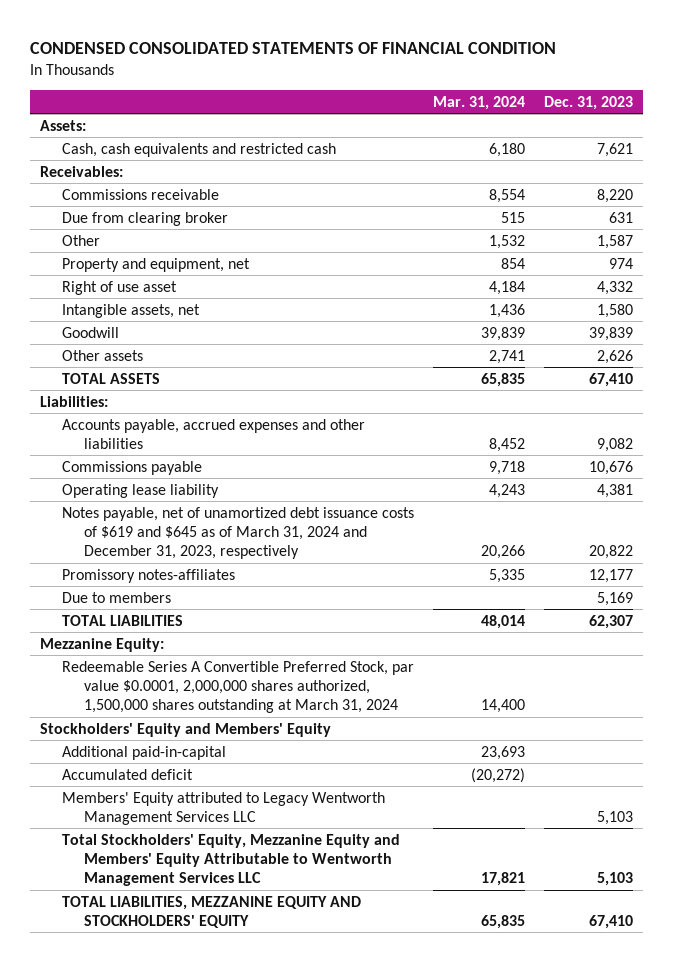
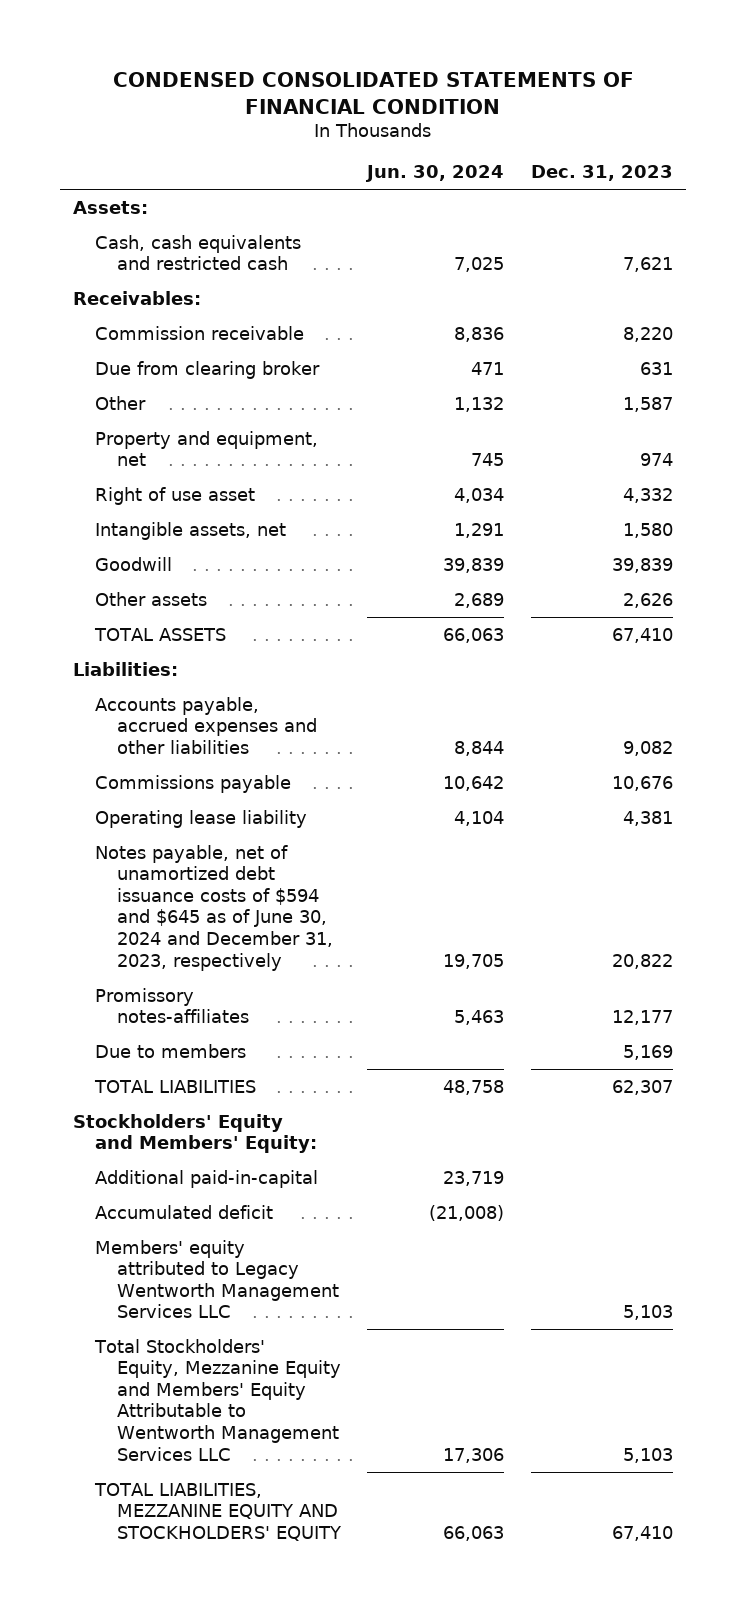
[433,95,526,110] Mar. 31, 2024 -> none
none -> [365,165,505,183] Jun. 30, 2024
[61,188,219,200] Commissions receivable -> [94,325,304,340] Commission receivable
[61,506,414,560] Notes payable, net of unamortized debt issuance costs of $619 and $645 as of March 31, 2024 and December 31, 2023, respectively -> [94,844,333,971] Notes payable, net of unamortized debt issuance costs of $594 and $645 as of June 30, 2024 and December 31, 2023, respectively
[39,637,164,652] Mezzanine Equity: -> none
[61,660,414,714] Redeemable Series A Convertible Preferred Stock, par value $0.0001, 2,000,000 shares authorized, 1,500,000 shares outstanding at March 31, 2024 -> none
[39,722,331,737] Stockholders' Equity and Members' Equity -> [72,1113,317,1154] Stockholders' Equity and Members' Equity:
[61,791,385,825] Members' Equity attributed to Legacy Wentworth Management Services LLC -> [94,1239,339,1319] Members' equity attributed to Legacy Wentworth Management Services LLC

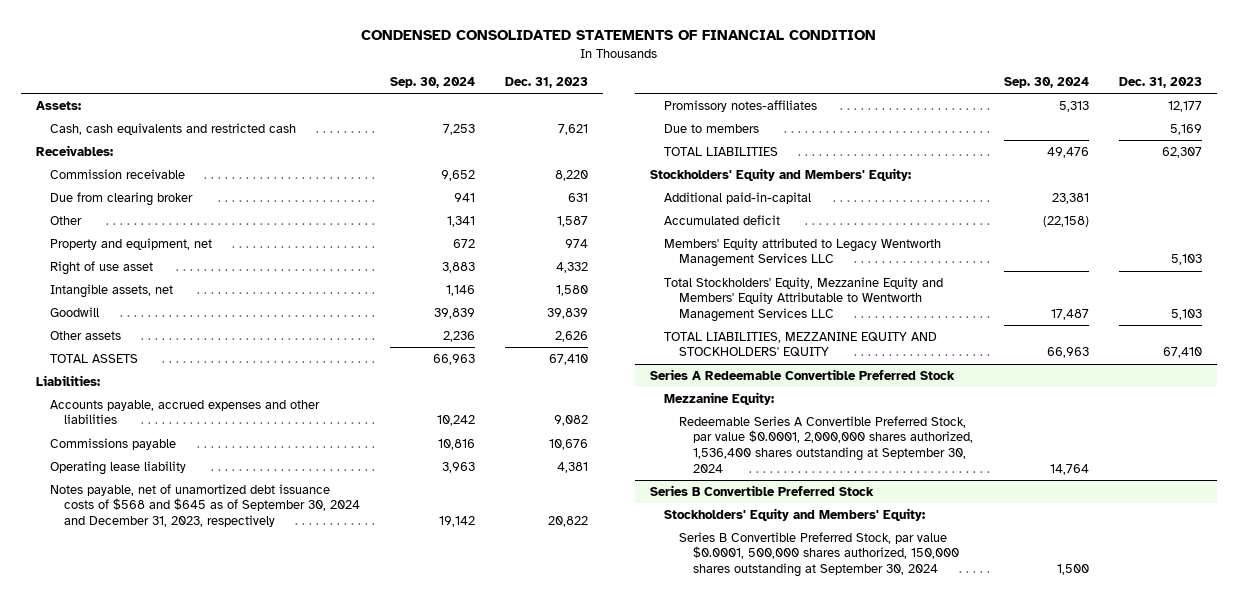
[365,165,505,183] Jun. 30, 2024 -> none
none -> [390,77,476,89] Sep. 30, 2024
[94,844,333,971] Notes payable, net of unamortized debt issuance costs of $594 and $645 as of June 30, 2024 and December 31, 2023, respectively -> [49,483,361,528] Notes payable, net of unamortized debt issuance costs of $568 and $645 as of September 30, 2024 and December 31, 2023, respectively
[94,1239,339,1319] Members' equity attributed to Legacy Wentworth Management Services LLC -> [664,237,942,268] Members' Equity attributed to Legacy Wentworth Management Services LLC
none -> [649,368,955,380] Series A Redeemable Convertible Preferred Stock
none -> [664,391,775,405] Mezzanine Equity:
none -> [678,415,974,473] Redeemable Series A Convertible Preferred Stock, par value $0.0001, 2,000,000 shares authorized, 1,536,400 shares outstanding at September 30, 2024
none -> [649,484,874,496] Series B Convertible Preferred Stock
none -> [664,507,926,521] Stockholders' Equity and Members' Equity:
none -> [678,531,960,578] Series B Convertible Preferred Stock, par value $0.0001, 500,000 shares authorized, 150,000 shares outstanding at September 30, 2024

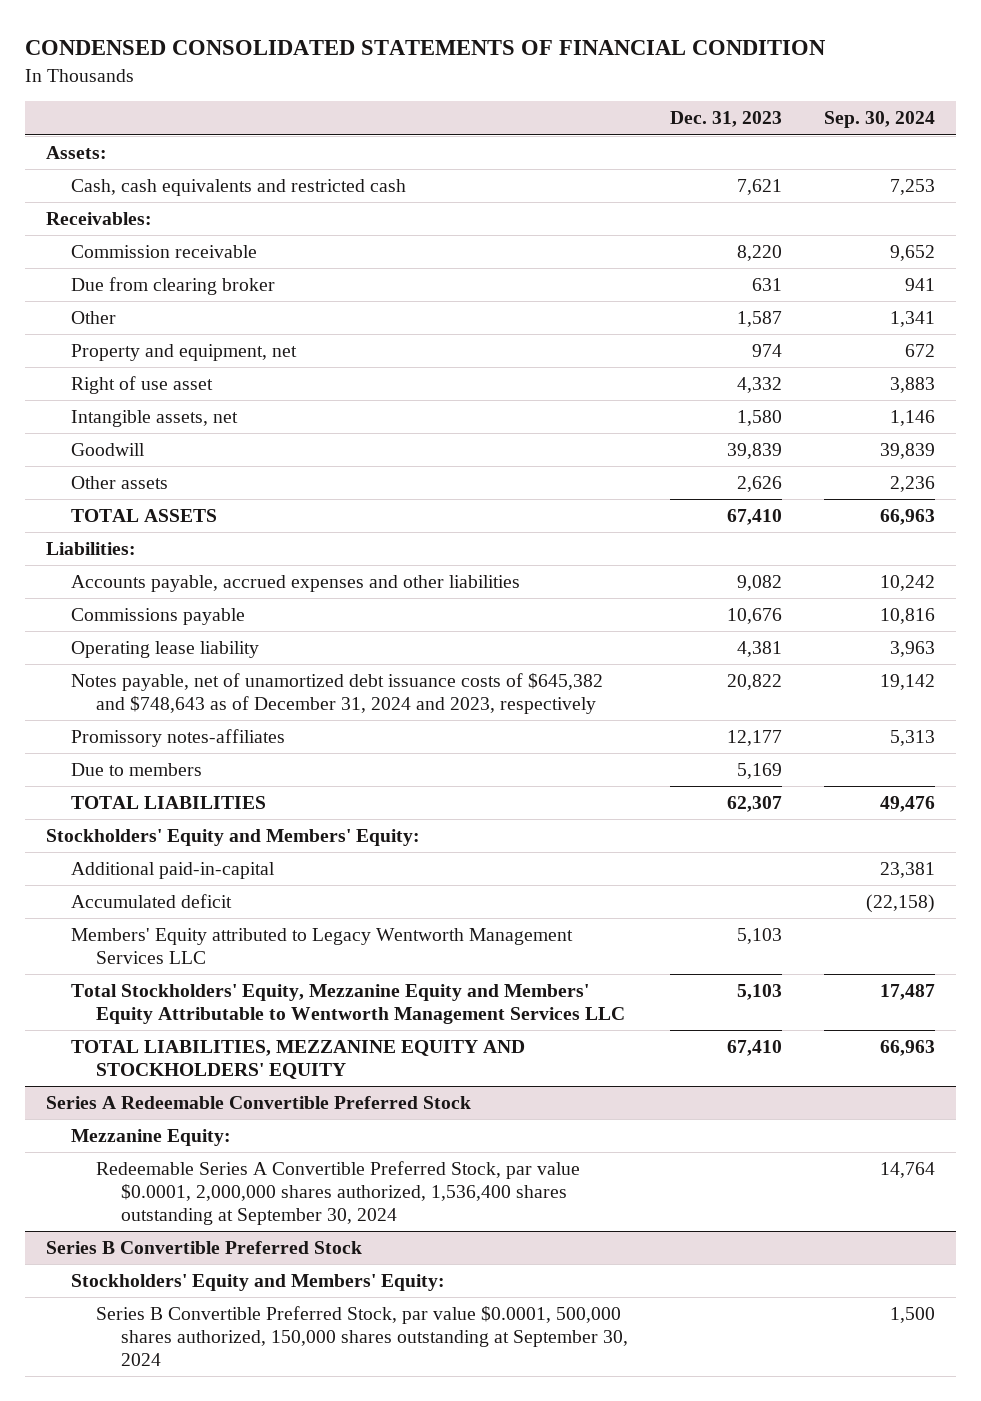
[49,483,361,528] Notes payable, net of unamortized debt issuance costs of $568 and $645 as of September 30, 2024 and December 31, 2023, respectively -> [70,672,603,715] Notes payable, net of unamortized debt issuance costs of $645,382 and $748,643 as of December 31, 2024 and 2023, respectively

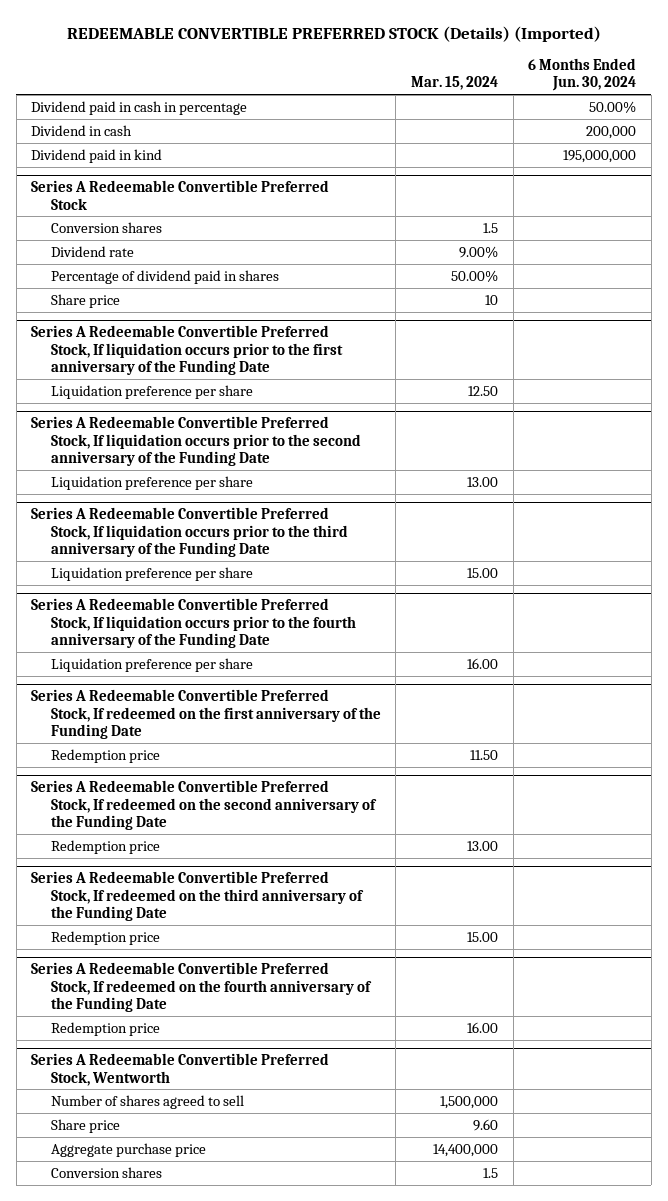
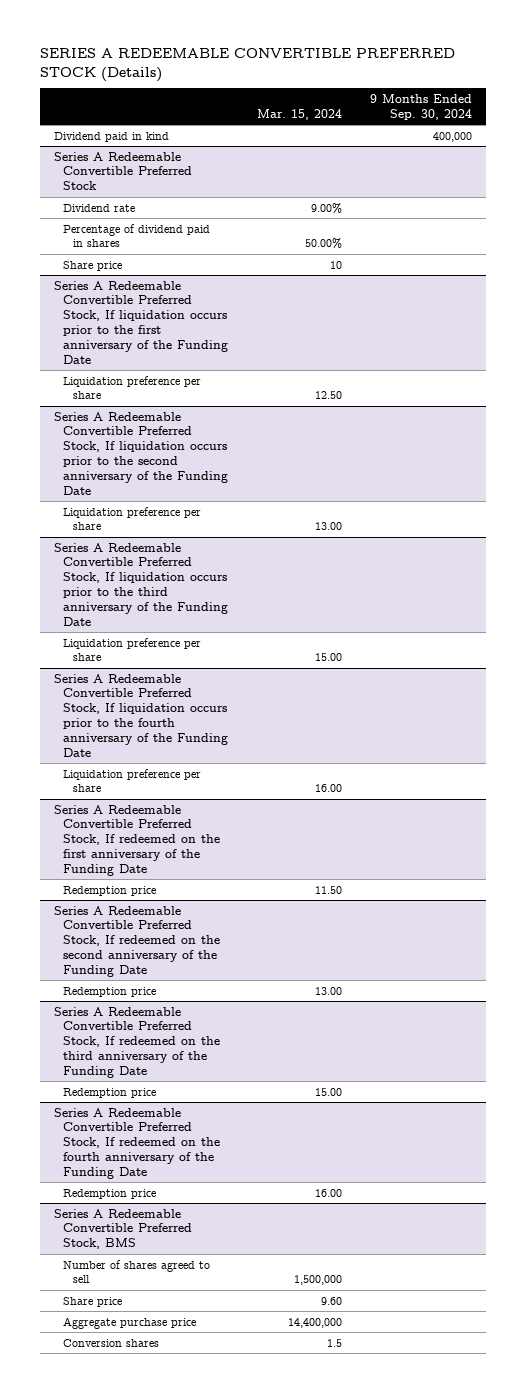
[66,25,601,42] REDEEMABLE CONVERTIBLE PREFERRED STOCK (Details) (Imported) -> [40,48,456,82] SERIES A REDEEMABLE CONVERTIBLE PREFERRED STOCK (Details)
[528,58,637,92] 6 Months Ended Jun. 30, 2024 -> none
none -> [369,93,472,120] 9 Months Ended Sep. 30, 2024
[31,100,248,115] Dividend paid in cash in percentage -> none
[31,124,133,136] Dividend in cash -> none
[50,221,162,233] Conversion shares -> none
[31,1053,330,1086] Series A Redeemable Convertible Preferred Stock, Wentworth -> [54,1208,193,1250] Series A Redeemable Convertible Preferred Stock, BMS

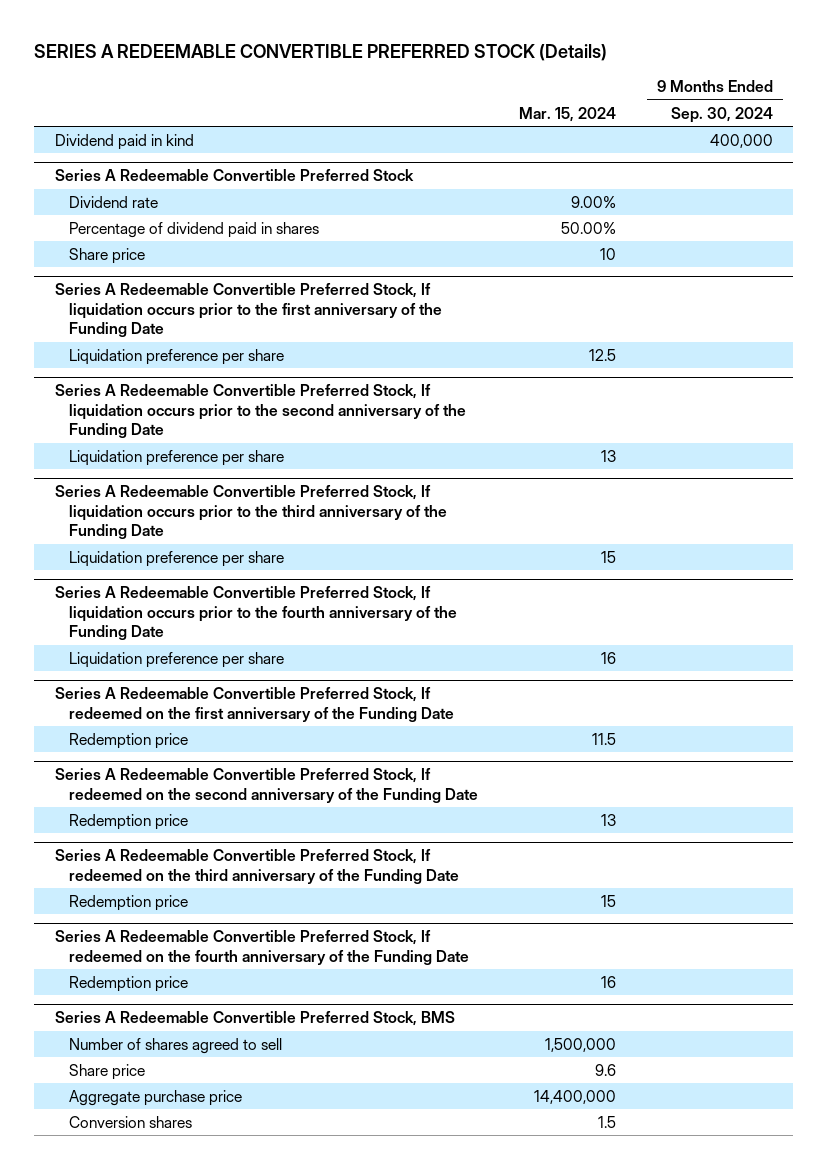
[314,391,342,400] 12.50 -> [588,348,616,361] 12.5
[314,522,342,531] 13.00 -> [600,449,616,462] 13
[314,653,342,662] 15.00 -> [600,550,616,563] 15
[314,784,342,793] 16.00 -> [600,651,616,664] 16
[314,885,342,894] 11.50 -> [591,732,616,745] 11.5
[314,986,342,995] 13.00 -> [600,813,616,826] 13
[314,1087,342,1096] 15.00 -> [600,894,616,907] 15
[314,1188,342,1197] 16.00 -> [600,975,616,988] 16
[320,1296,342,1305] 9.60 -> [594,1063,616,1076] 9.6

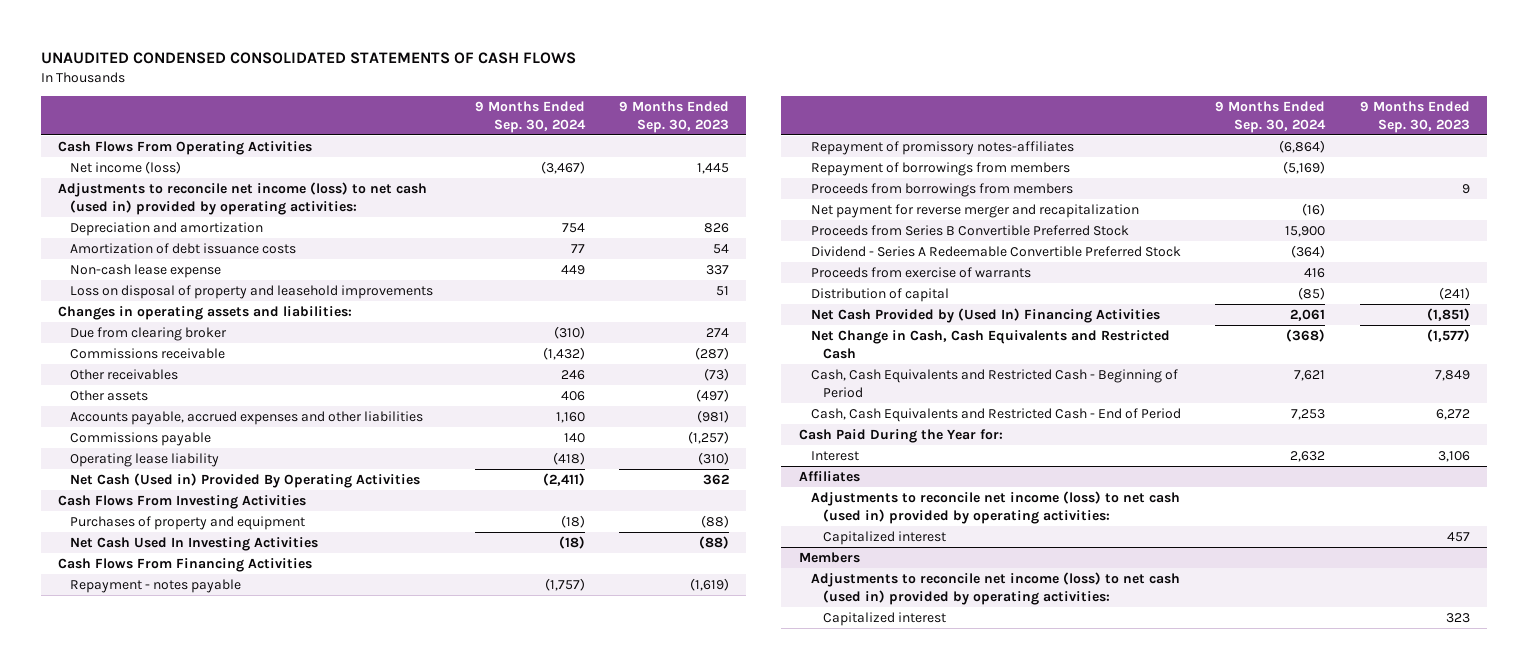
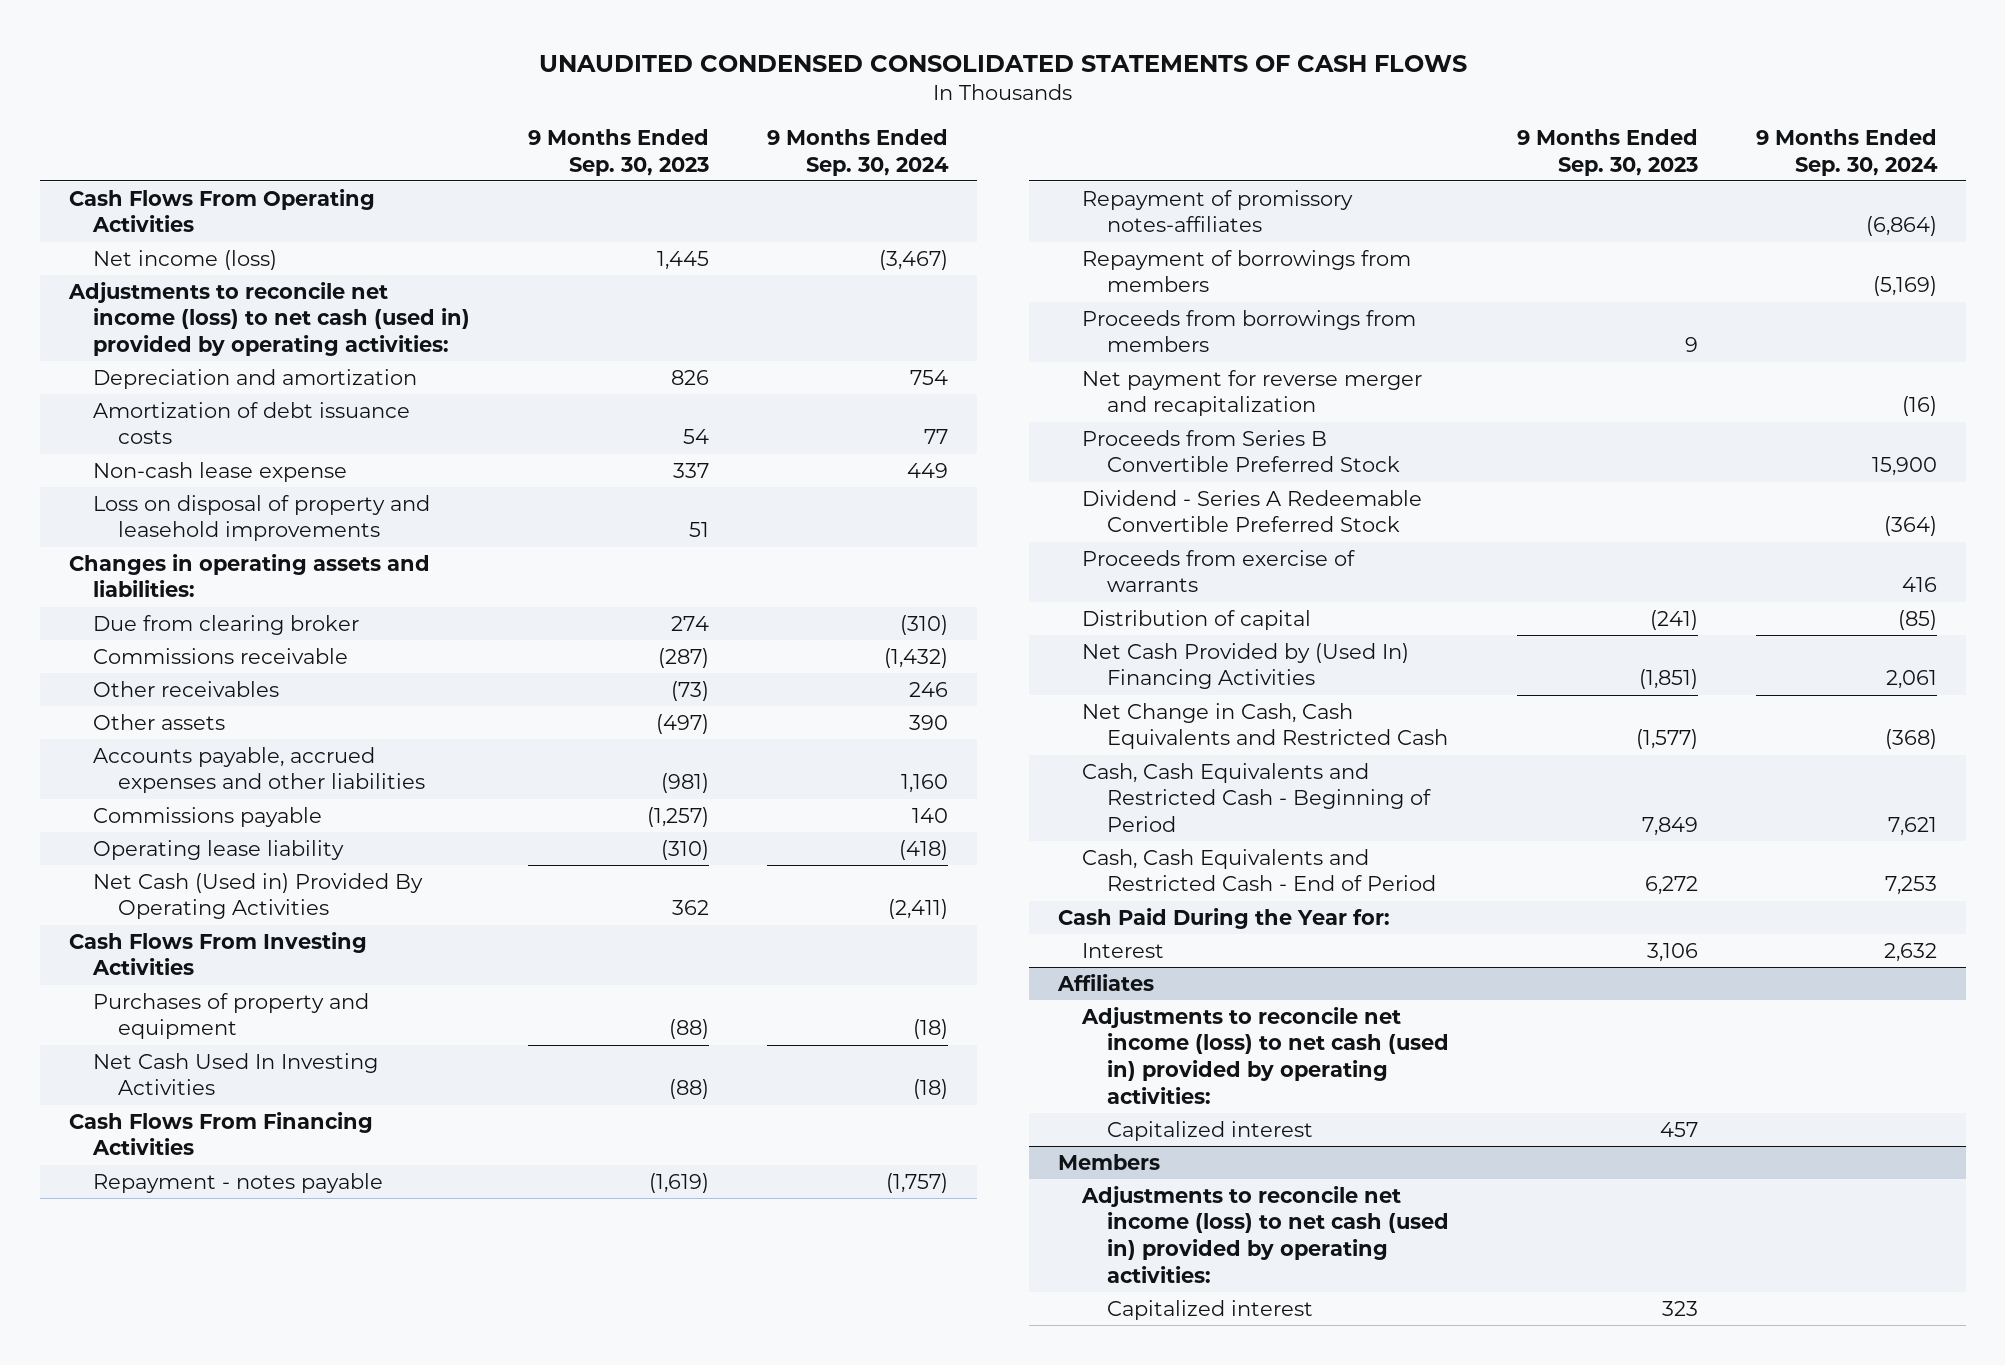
[560,391,585,402] 406 -> [908,714,948,730] 390

